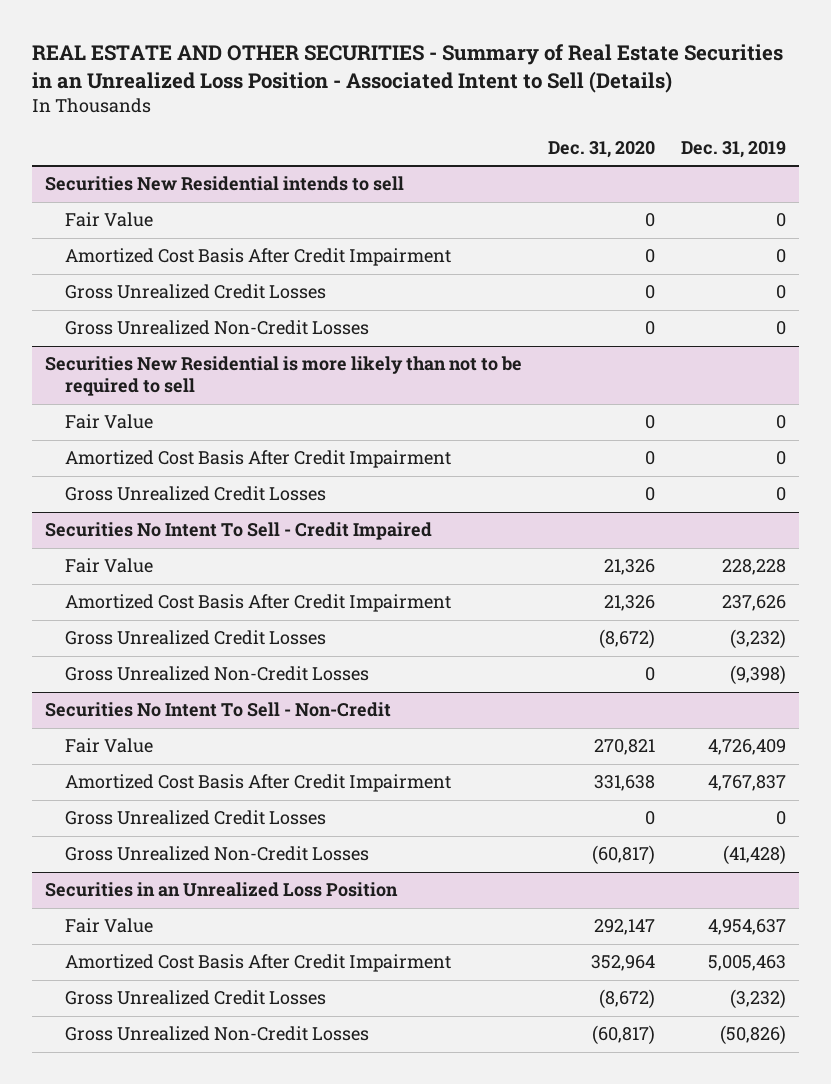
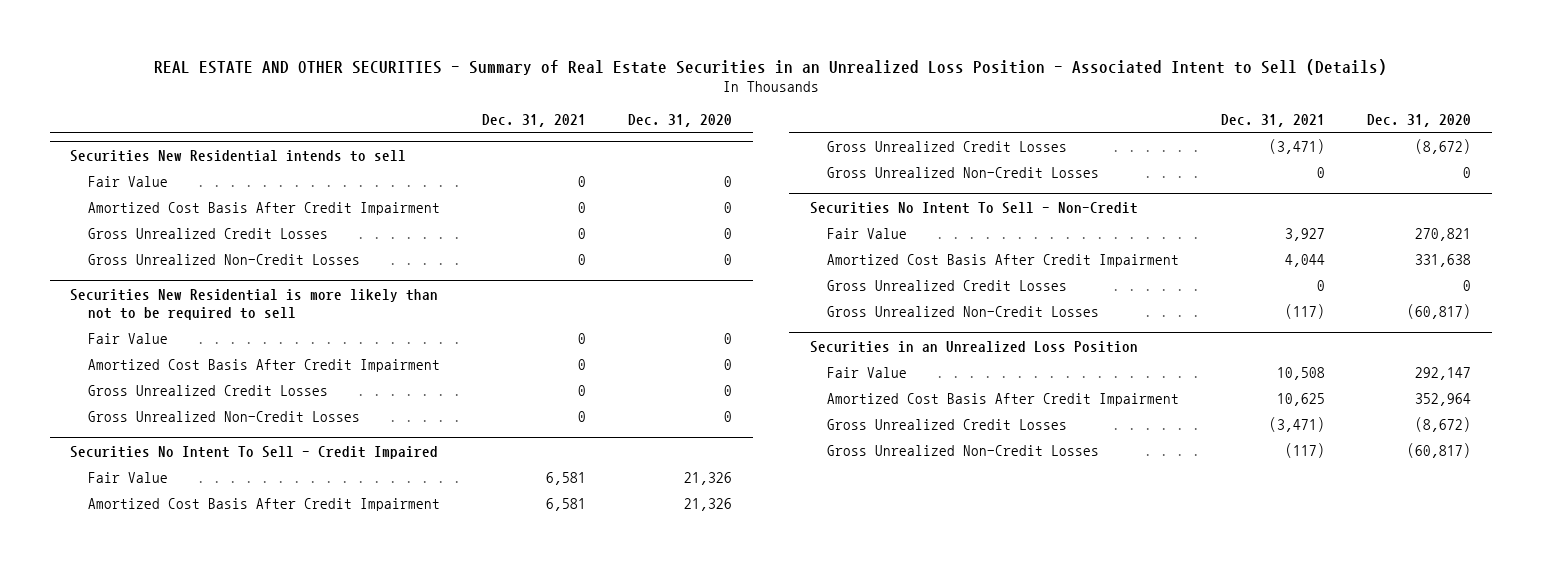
[680,140,786,158] Dec. 31, 2019 -> none
none -> [481,113,586,127] Dec. 31, 2021
none -> [88,410,361,422] Gross Unrealized Non-Credit Losses

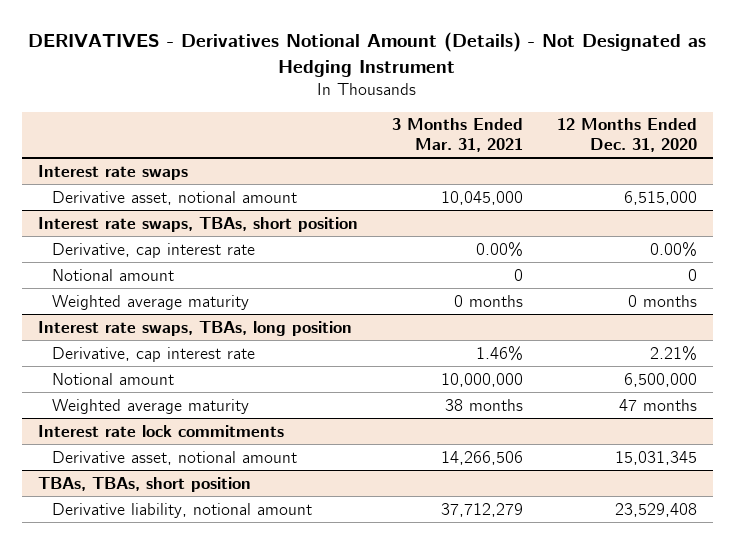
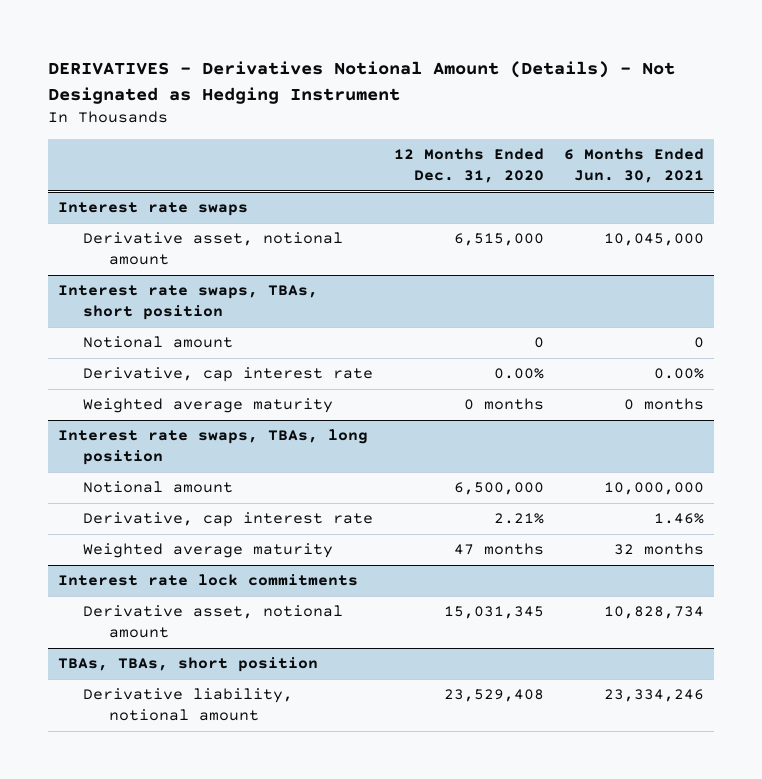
[391,118,523,152] 3 Months Ended Mar. 31, 2021 -> none
none -> [563,148,704,183] 6 Months Ended Jun. 30, 2021
[52,242,256,258] Derivative, cap interest rate -> [83,367,374,383] Derivative, cap interest rate
[52,346,256,362] Derivative, cap interest rate -> [83,512,374,528] Derivative, cap interest rate

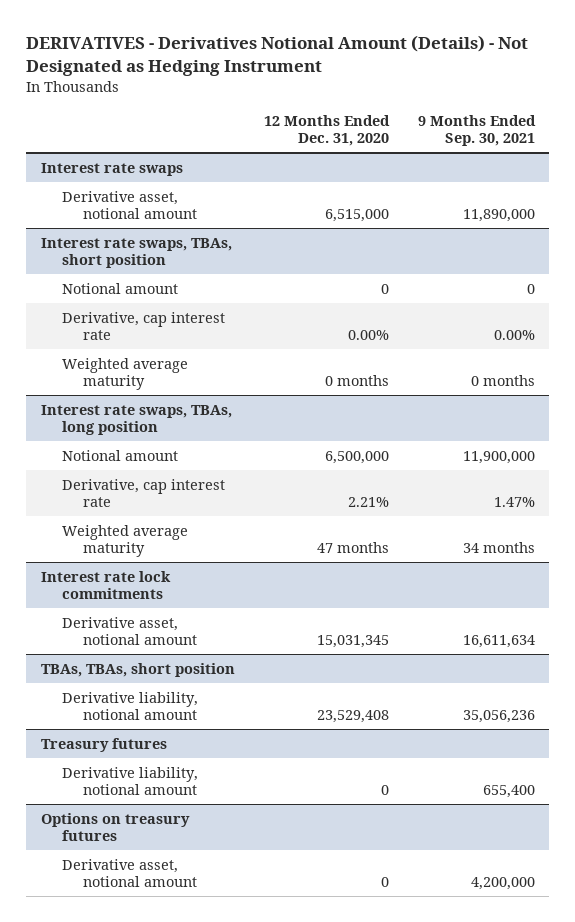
[563,148,704,183] 6 Months Ended Jun. 30, 2021 -> none
none -> [417,114,536,147] 9 Months Ended Sep. 30, 2021
none -> [40,737,167,752] Treasury futures
none -> [61,766,198,795] Derivative liability, notional amount
none -> [40,812,190,841] Options on treasury futures
none -> [61,858,197,887] Derivative asset, notional amount

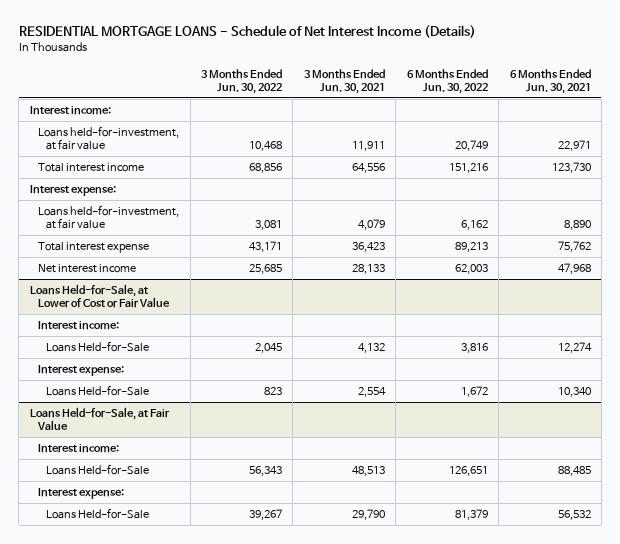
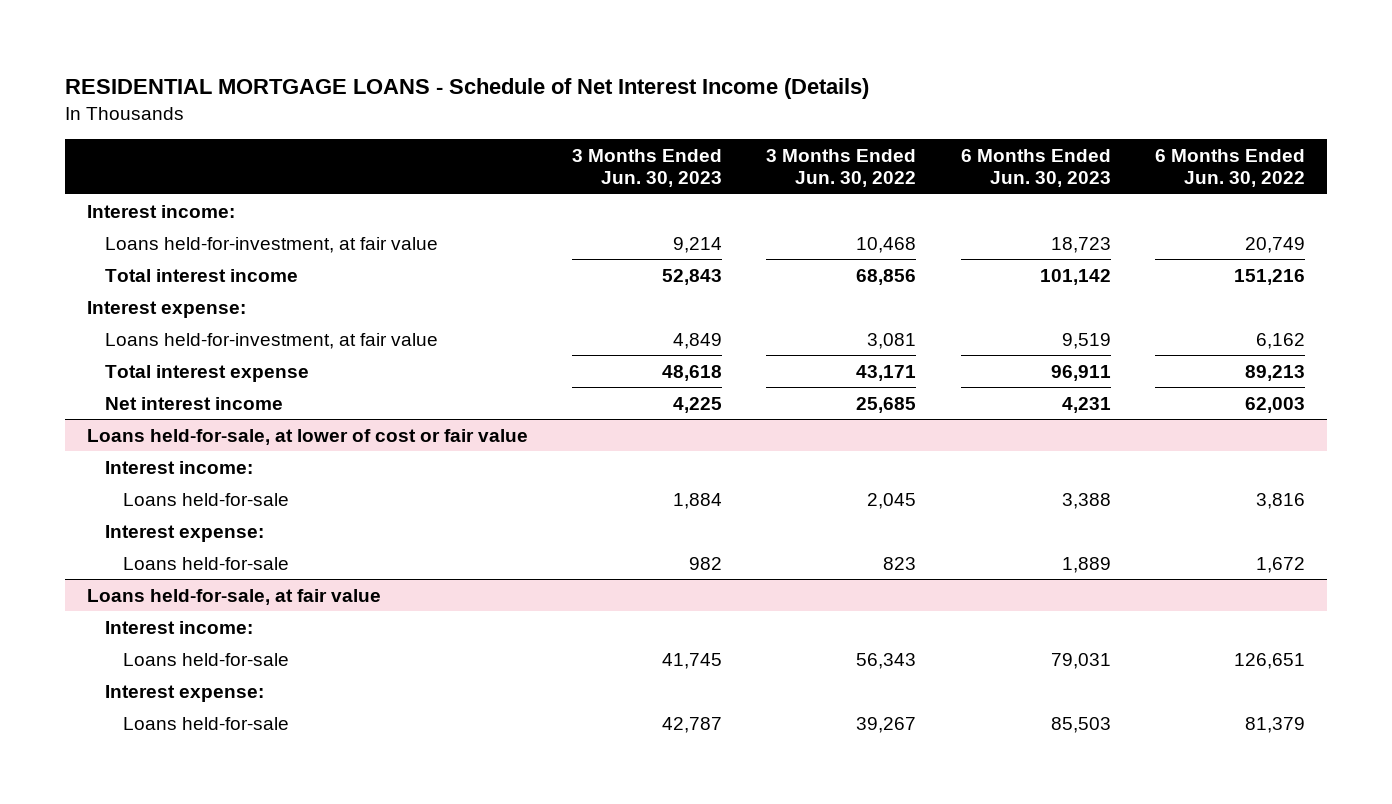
[303,68,385,94] 3 Months Ended Jun. 30, 2021 -> none
[509,68,591,94] 6 Months Ended Jun. 30, 2021 -> none
none -> [572,148,723,188] 3 Months Ended Jun. 30, 2023
none -> [960,148,1111,188] 6 Months Ended Jun. 30, 2023
[29,283,171,309] Loans Held-for-Sale, at Lower of Cost or Fair Value -> [86,428,528,445] Loans held-for-sale, at lower of cost or fair value
[46,340,150,352] Loans Held-for-Sale -> [123,492,290,506] Loans held-for-sale
[46,384,150,396] Loans Held-for-Sale -> [123,556,290,570] Loans held-for-sale
[29,406,170,431] Loans Held-for-Sale, at Fair Value -> [86,588,381,605] Loans held-for-sale, at fair value
[46,463,150,475] Loans Held-for-Sale -> [123,652,290,666] Loans held-for-sale
[46,507,150,519] Loans Held-for-Sale -> [123,716,290,730] Loans held-for-sale

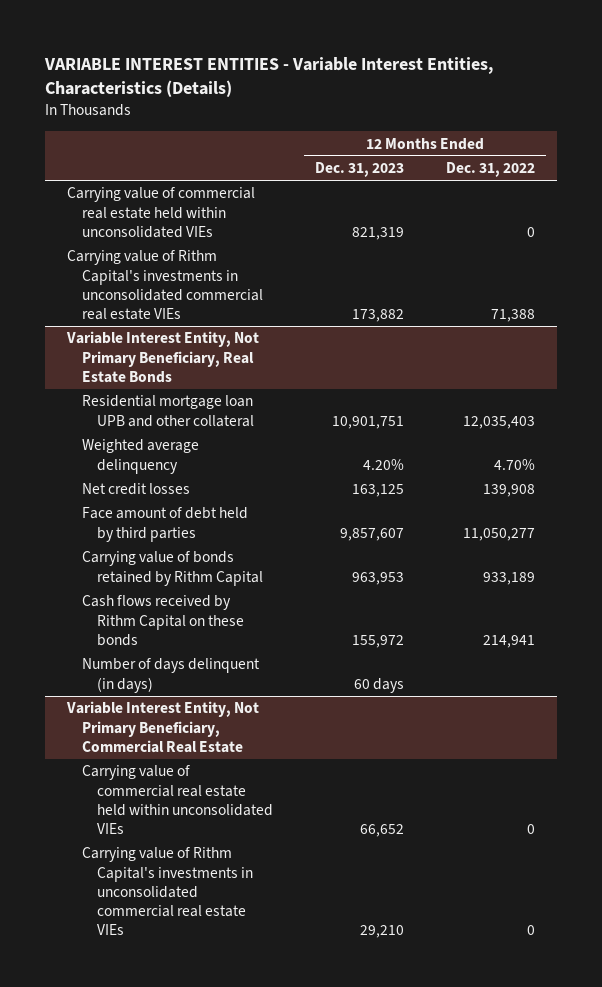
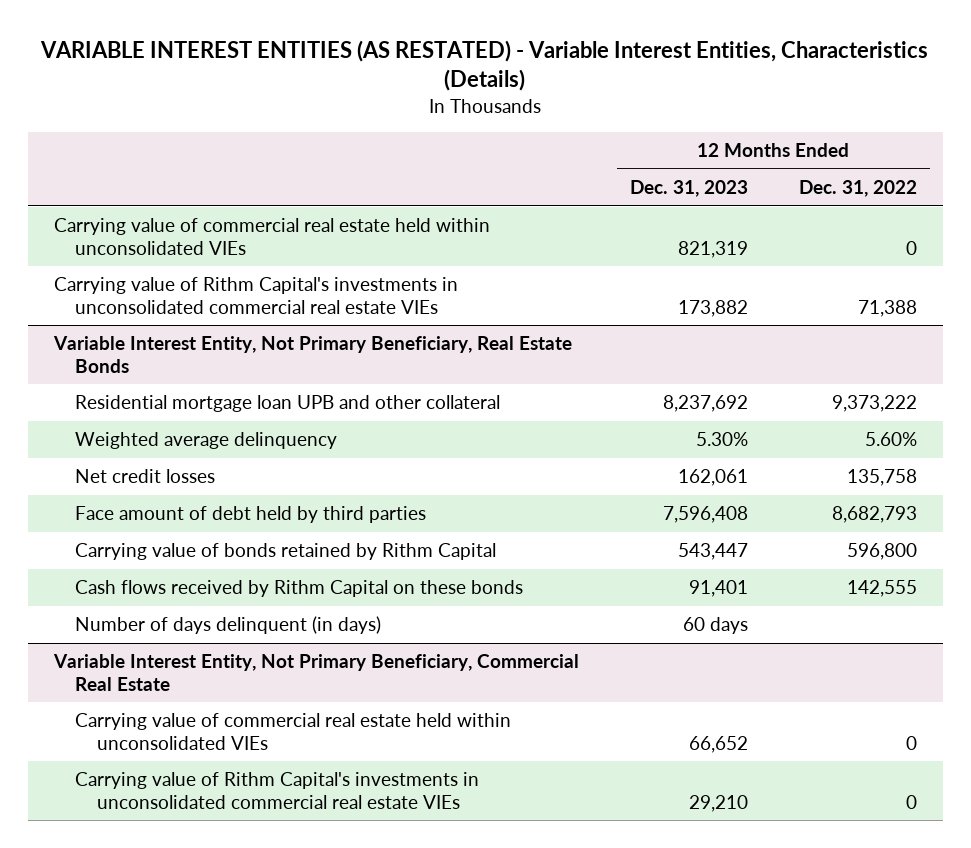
[44,56,494,98] VARIABLE INTEREST ENTITIES - Variable Interest Entities, Characteristics (Details) -> [40,39,929,92] VARIABLE INTEREST ENTITIES (AS RESTATED) - Variable Interest Entities, Characteristics (Details)
[331,415,404,429] 10,901,751 -> [662,395,748,413] 8,237,692
[463,415,536,429] 12,035,403 -> [832,395,918,413] 9,373,222
[362,458,404,470] 4.20% -> [695,432,748,447] 5.30%
[494,458,536,470] 4.70% -> [865,432,918,447] 5.60%
[351,484,404,498] 163,125 -> [677,469,748,487] 162,061
[483,484,536,498] 139,908 -> [847,469,918,487] 135,758
[339,527,404,541] 9,857,607 -> [662,506,748,524] 7,596,408
[463,527,536,541] 11,050,277 -> [832,506,918,524] 8,682,793
[351,571,404,585] 963,953 -> [677,543,748,561] 543,447
[483,571,536,585] 933,189 -> [847,543,918,561] 596,800
[351,634,404,648] 155,972 -> [688,580,748,598] 91,401
[483,634,536,648] 214,941 -> [847,580,918,598] 142,555

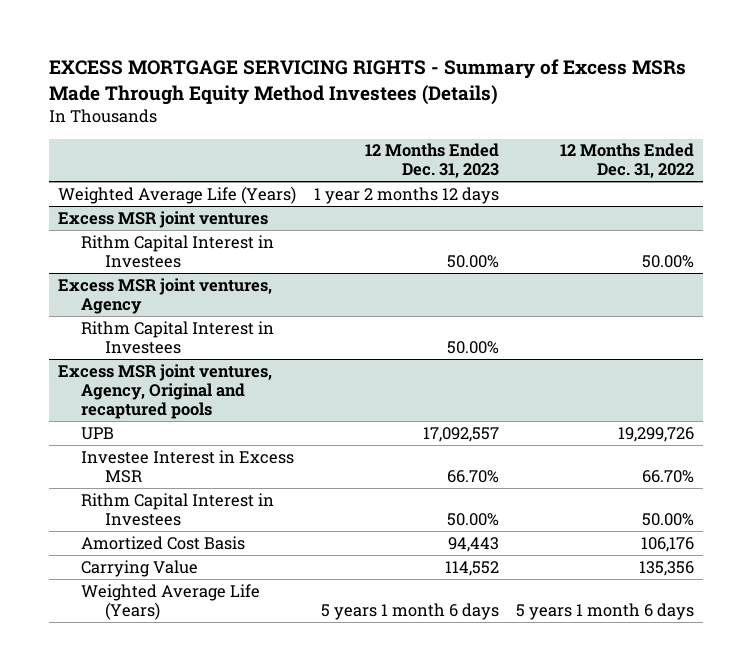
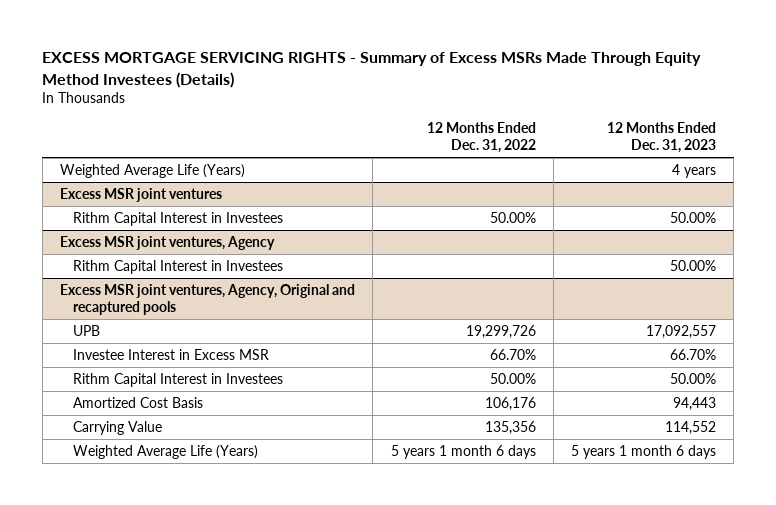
[313,186,499,204] 1 year 2 months 12 days -> [671,163,716,178] 4 years

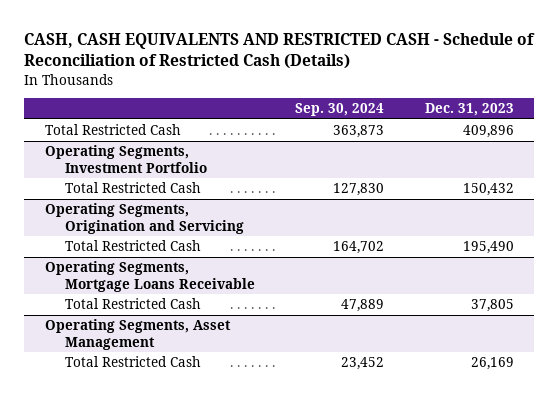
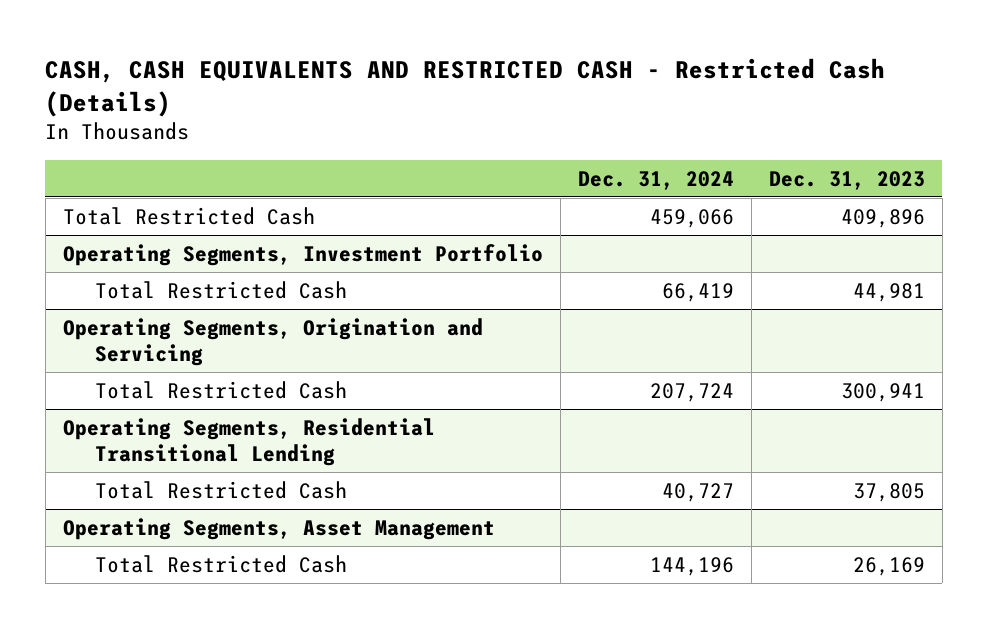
[24,33,536,70] CASH, CASH EQUIVALENTS AND RESTRICTED CASH - Schedule of Reconciliation of Restricted Cash (Details) -> [45,57,886,117] CASH, CASH EQUIVALENTS AND RESTRICTED CASH - Restricted Cash (Details)
[295,103,385,117] Sep. 30, 2024 -> none
none -> [577,170,734,190] Dec. 31, 2024
[462,183,514,197] 150,432 -> [852,282,925,302] 44,981
[44,261,255,292] Operating Segments, Mortgage Loans Receivable -> none
[462,241,514,255] 195,490 -> [840,382,925,402] 300,941
none -> [62,417,435,467] Operating Segments, Residential Transitional Lending

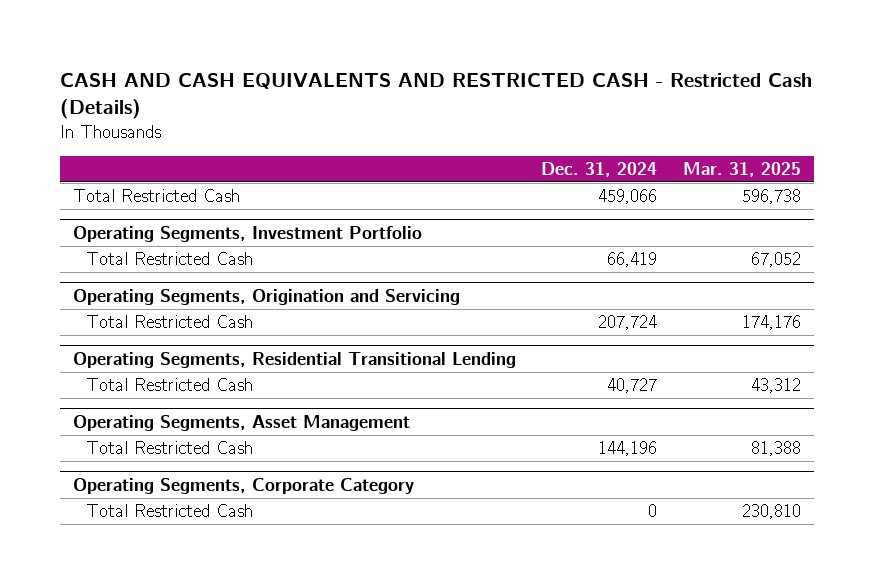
[45,57,886,117] CASH, CASH EQUIVALENTS AND RESTRICTED CASH - Restricted Cash (Details) -> [60,73,813,120] CASH AND CASH EQUIVALENTS AND RESTRICTED CASH - Restricted Cash (Details)
[768,170,925,190] Dec. 31, 2023 -> none
none -> [682,161,801,177] Mar. 31, 2025
none -> [72,477,414,494] Operating Segments, Corporate Category
none -> [86,504,254,518] Total Restricted Cash

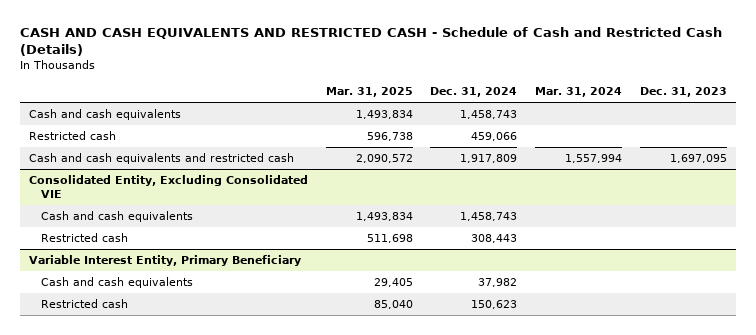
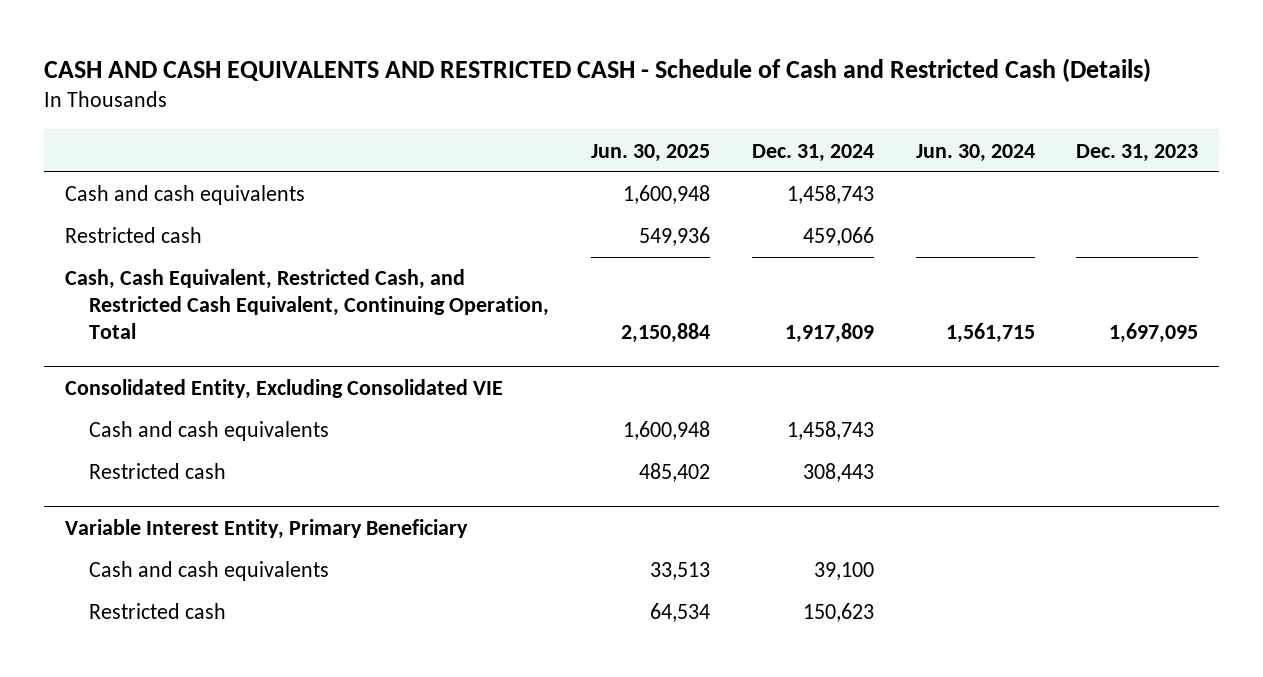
[325,87,413,98] Mar. 31, 2025 -> none
[535,87,623,98] Mar. 31, 2024 -> none
none -> [590,143,710,162] Jun. 30, 2025
none -> [915,143,1035,162] Jun. 30, 2024
[28,153,294,165] Cash and cash equivalents and restricted cash -> [64,269,549,339] Cash, Cash Equivalent, Restricted Cash, and Restricted Cash Equivalent, Continuing Operation, Total
[478,278,518,288] 37,982 -> [813,562,874,581] 39,100

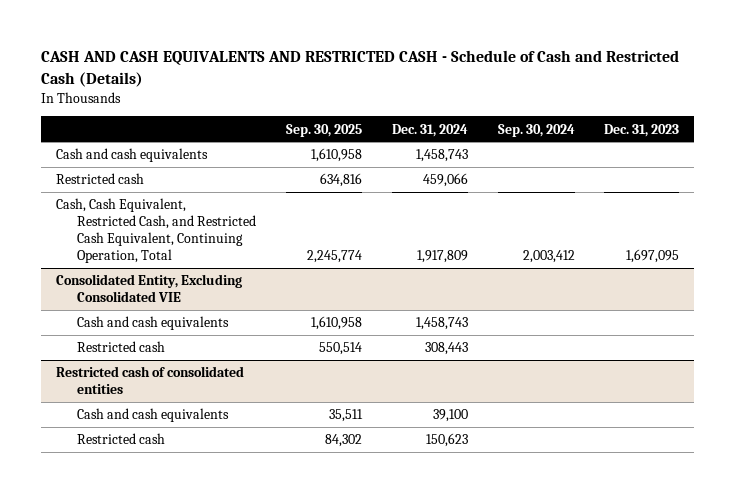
[590,143,710,162] Jun. 30, 2025 -> none
[915,143,1035,162] Jun. 30, 2024 -> none
none -> [286,123,363,137] Sep. 30, 2025
none -> [497,123,575,137] Sep. 30, 2024
[64,518,468,539] Variable Interest Entity, Primary Beneficiary -> [55,366,244,395] Restricted cash of consolidated entities

